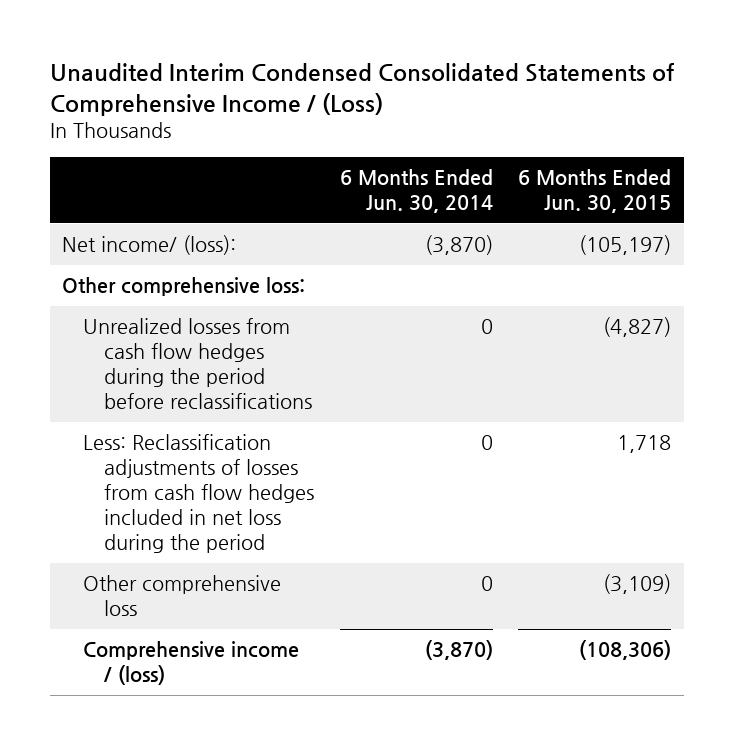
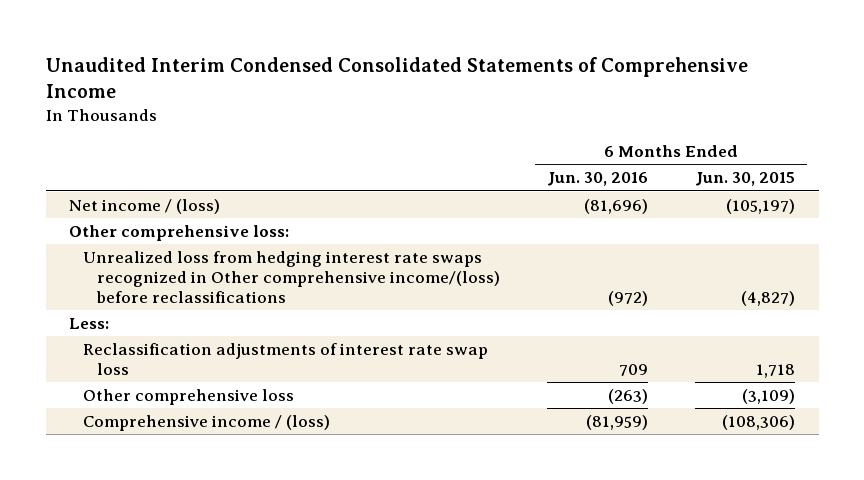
[49,63,675,116] Unaudited Interim Condensed Consolidated Statements of Comprehensive Income / (Loss) -> [45,57,748,99] Unaudited Interim Condensed Consolidated Statements of Comprehensive Income
[339,169,493,214] 6 Months Ended Jun. 30, 2014 -> none
none -> [546,172,648,187] Jun. 30, 2016
[62,235,237,256] Net income/ (loss): -> [69,198,221,214] Net income / (loss)
[83,318,313,410] Unrealized losses from cash flow hedges during the period before reclassifications -> [83,250,500,303] Unrealized loss from hedging interest rate swaps recognized in Other comprehensive income/(loss) before reclassifications
none -> [69,317,110,329] Less:
[83,434,315,554] Less: Reclassification adjustments of losses from cash flow hedges included in net loss during the period -> [83,342,489,375] Reclassification adjustments of interest rate swap loss

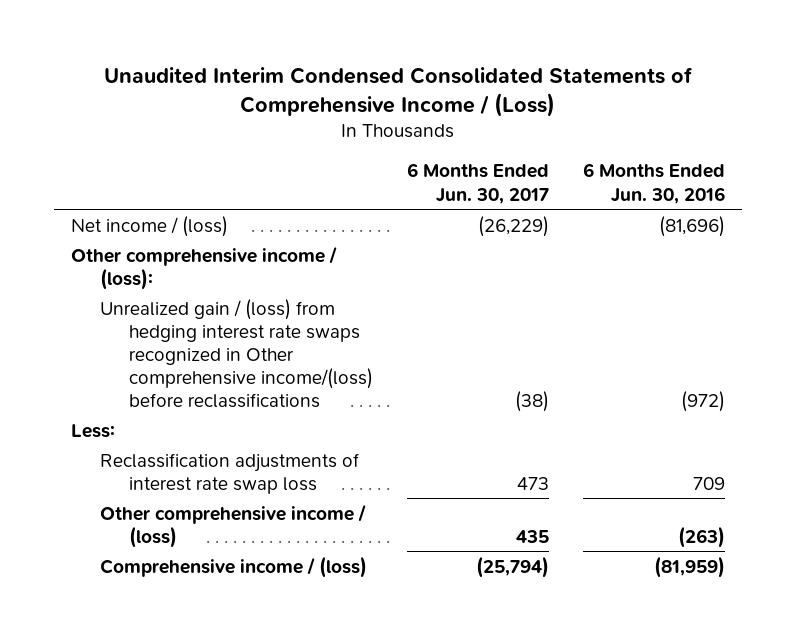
[45,57,748,99] Unaudited Interim Condensed Consolidated Statements of Comprehensive Income -> [103,66,693,117] Unaudited Interim Condensed Consolidated Statements of Comprehensive Income / (Loss)
[695,172,796,187] Jun. 30, 2015 -> none
none -> [407,163,550,204] 6 Months Ended Jun. 30, 2017
[69,224,290,241] Other comprehensive loss: -> [70,245,337,290] Other comprehensive income / (loss):
[83,250,500,303] Unrealized loss from hedging interest rate swaps recognized in Other comprehensive income/(loss) before reclassifications -> [99,298,374,408] Unrealized gain / (loss) from hedging interest rate swaps recognized in Other comprehensive income/(loss) before reclassifications
[83,388,295,405] Other comprehensive loss -> [99,503,366,548] Other comprehensive income / (loss)

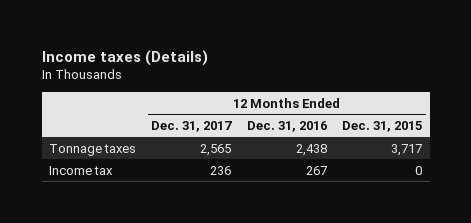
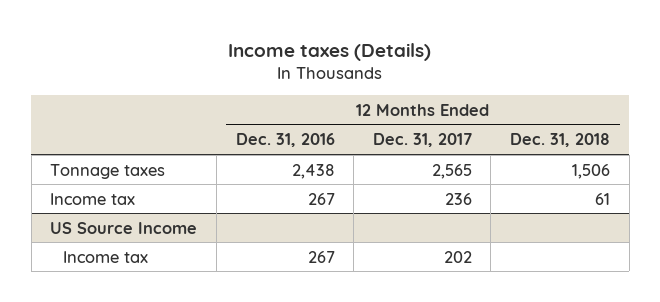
[341,120,422,132] Dec. 31, 2015 -> none
none -> [510,133,611,148] Dec. 31, 2018
none -> [50,221,198,234] US Source Income
none -> [62,250,148,263] Income tax

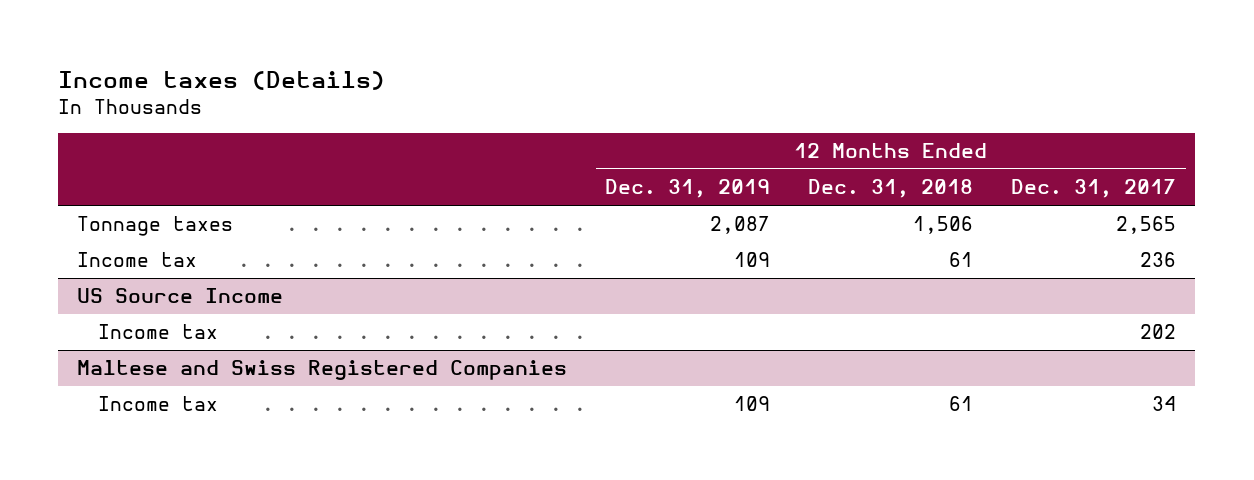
[235,133,335,148] Dec. 31, 2016 -> none
none -> [605,179,771,199] Dec. 31, 2019
none -> [77,360,568,381] Maltese and Swiss Registered Companies
none -> [98,396,219,412] Income tax

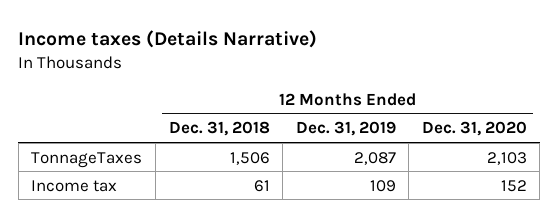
[58,70,386,90] Income taxes (Details) -> [18,30,318,49] Income taxes (Details Narrative)
[1011,179,1177,199] Dec. 31, 2017 -> none
none -> [421,121,527,137] Dec. 31, 2020
[77,252,198,268] Income tax -> none
[77,288,284,304] US Source Income -> none
[98,324,219,340] Income tax -> none
[77,360,568,381] Maltese and Swiss Registered Companies -> none
[77,216,234,237] Tonnage taxes -> [31,151,143,168] TonnageTaxes

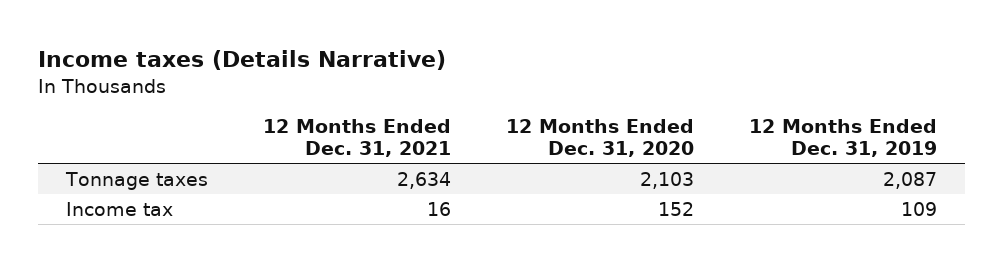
[168,121,270,137] Dec. 31, 2018 -> none
none -> [262,119,451,158] 12 Months Ended Dec. 31, 2021
[31,151,143,168] TonnageTaxes -> [64,172,208,191] Tonnage taxes

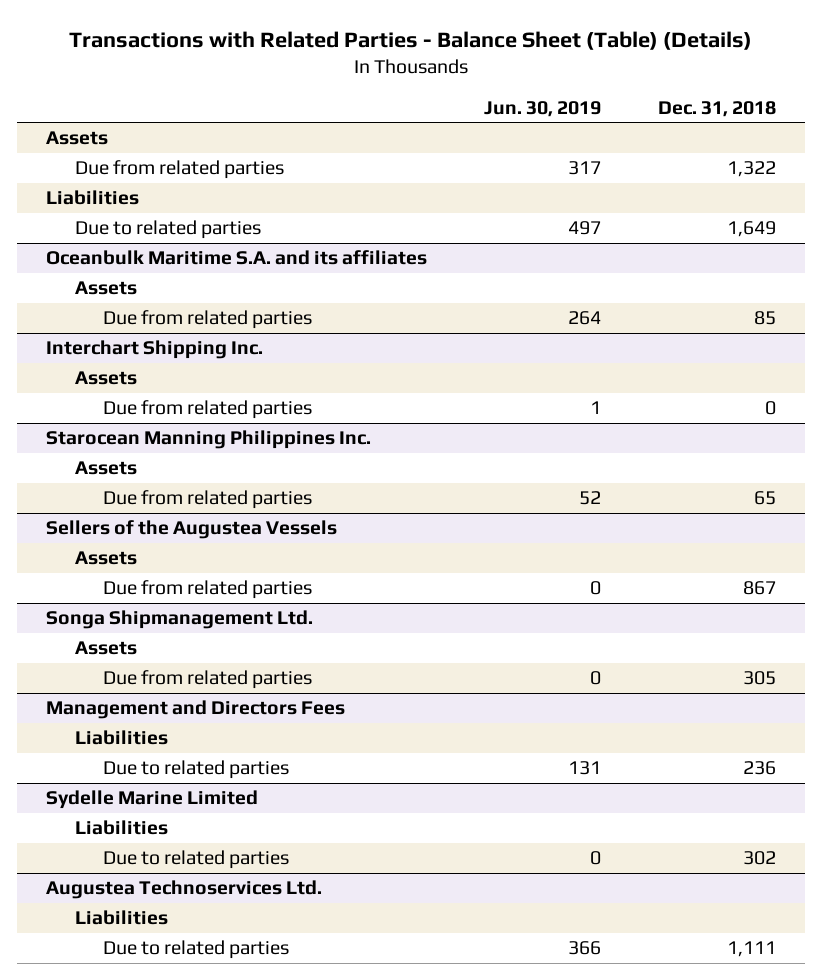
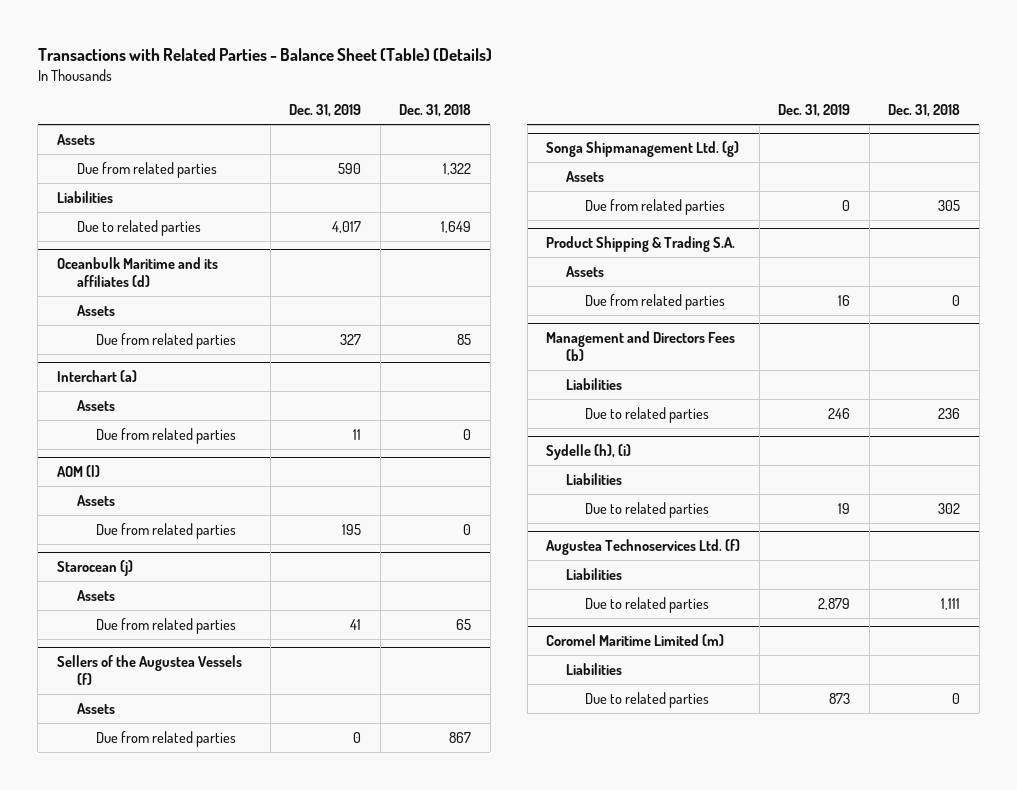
[483,100,601,117] Jun. 30, 2019 -> none
none -> [289,104,362,118] Dec. 31, 2019
[45,250,427,266] Oceanbulk Maritime S.A. and its affiliates -> [57,257,219,287] Oceanbulk Maritime and its affiliates (d)
[45,340,263,360] Interchart Shipping Inc. -> none
none -> [57,370,138,383] Interchart (a)
[45,430,371,450] Starocean Manning Philippines Inc. -> none
none -> [57,465,101,478] AOM (l)
none -> [96,522,237,539] Due from related parties
none -> [57,560,134,577] Starocean (j)
none -> [76,589,115,601] Assets
[45,520,337,540] Sellers of the Augustea Vessels -> [57,655,243,685] Sellers of the Augustea Vessels (f)
[45,610,313,630] Songa Shipmanagement Ltd. -> [546,141,740,158] Songa Shipmanagement Ltd. (g)
none -> [546,236,736,253] Product Shipping & Trading S.A.
none -> [565,265,604,277] Assets
none -> [585,293,726,310] Due from related parties
[45,700,345,720] Management and Directors Fees -> [546,331,736,361] Management and Directors Fees (b)
[45,790,258,810] Sydelle Marine Limited -> [546,444,632,461] Sydelle (h), (i)
[45,880,322,900] Augustea Technoservices Ltd. -> [546,539,741,556] Augustea Technoservices Ltd. (f)
none -> [546,634,725,647] Coromel Maritime Limited (m)
none -> [565,662,622,675] Liabilities
none -> [585,691,710,708] Due to related parties

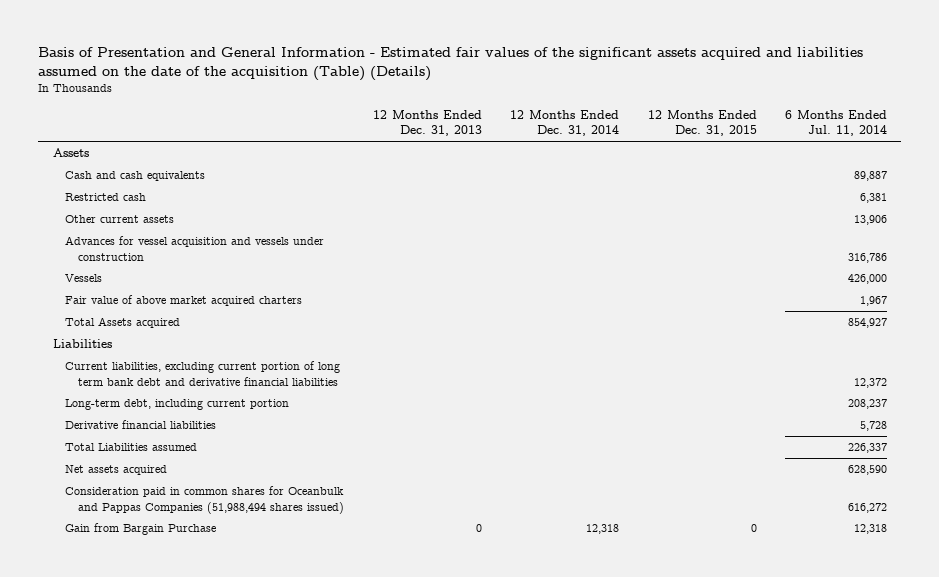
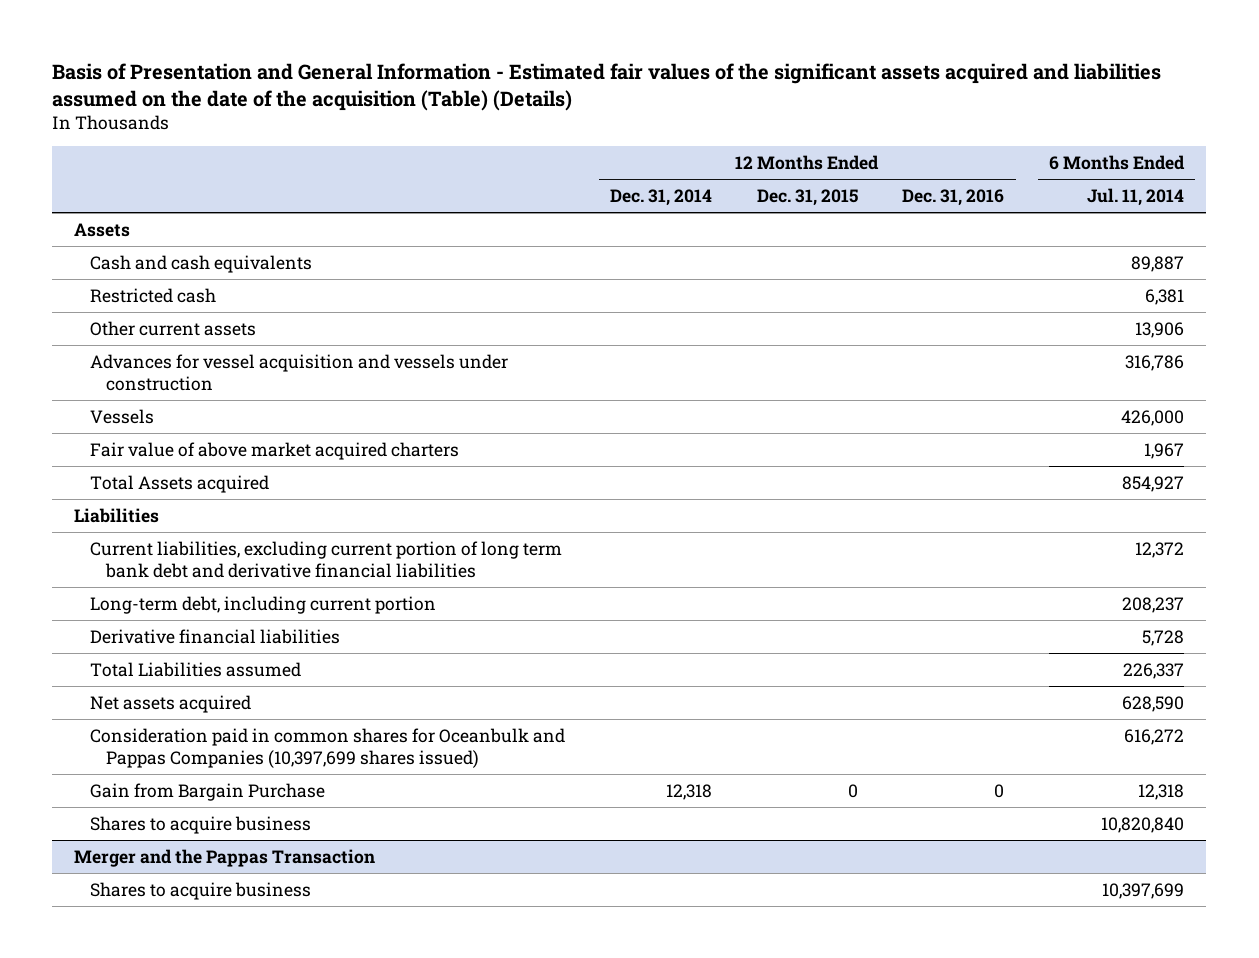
[372,109,482,137] 12 Months Ended Dec. 31, 2013 -> none
none -> [902,188,1005,206] Dec. 31, 2016
[65,486,345,514] Consideration paid in common shares for Oceanbulk and Pappas Companies (51,988,494 shares issued) -> [90,727,566,768] Consideration paid in common shares for Oceanbulk and Pappas Companies (10,397,699 shares issued)
none -> [90,815,312,834] Shares to acquire business
none -> [74,848,376,867] Merger and the Pappas Transaction
none -> [90,881,312,900] Shares to acquire business

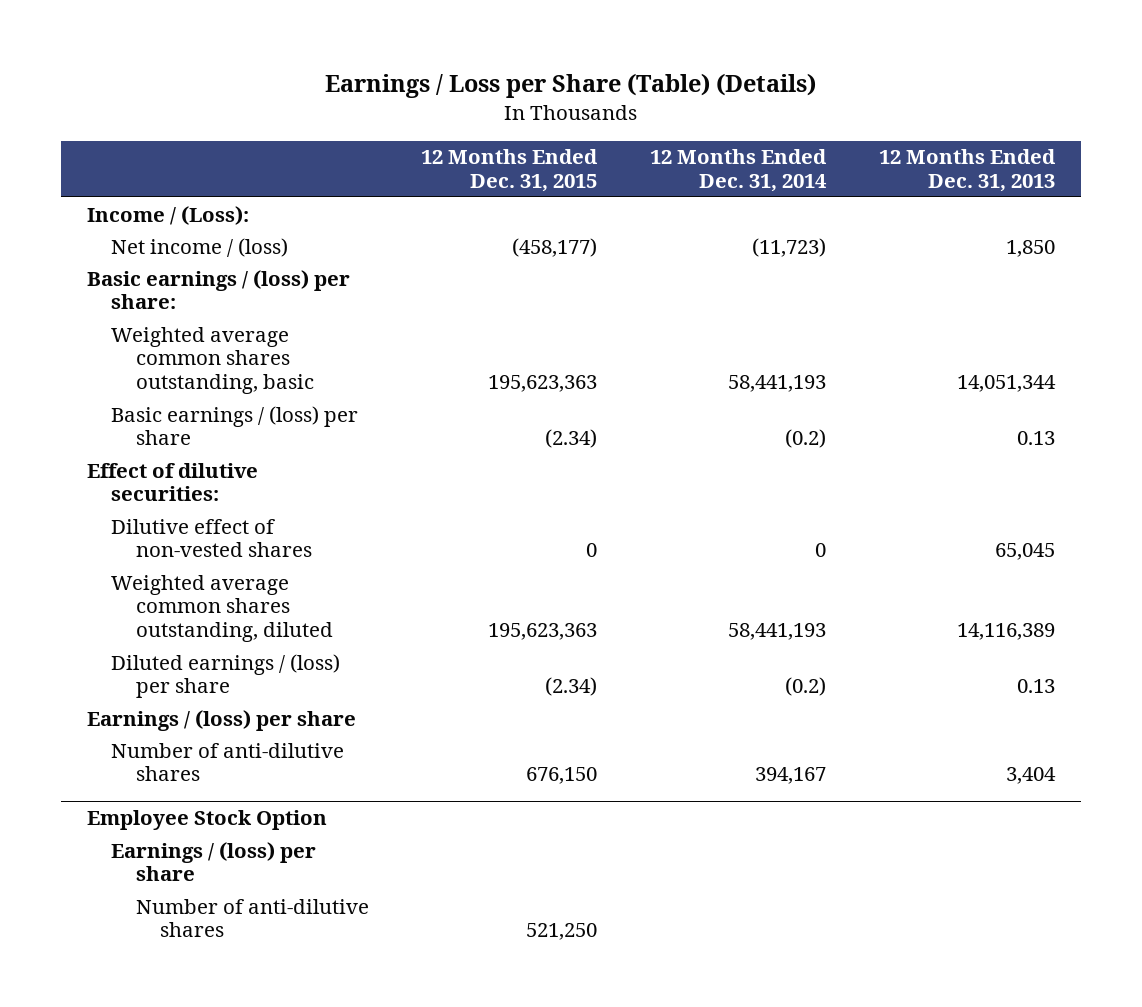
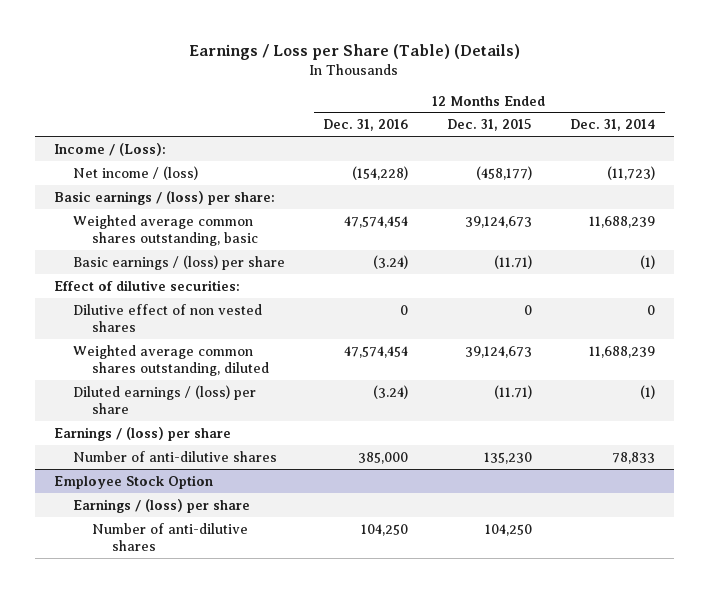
[878,149,1056,192] 12 Months Ended Dec. 31, 2013 -> none
none -> [323,119,409,132] Dec. 31, 2016
[488,374,598,392] 195,623,363 -> [464,215,532,228] 39,124,673
[728,374,827,392] 58,441,193 -> [588,215,655,228] 11,688,239
[545,429,598,449] (2.34) -> [493,254,532,269] (11.71)
[785,429,827,449] (0.2) -> [639,254,655,269] (1)
[111,518,312,558] Dilutive effect of non-vested shares -> [72,303,262,332] Dilutive effect of non vested shares
[488,622,598,640] 195,623,363 -> [464,345,532,358] 39,124,673
[728,622,827,640] 58,441,193 -> [588,345,655,358] 11,688,239
[545,677,598,697] (2.34) -> [493,384,532,399] (11.71)
[785,677,827,697] (0.2) -> [639,384,655,399] (1)
[526,767,598,785] 676,150 -> [483,451,532,464] 135,230
[755,767,827,785] 394,167 -> [611,451,655,464] 78,833
[526,923,598,941] 521,250 -> [484,523,532,536] 104,250

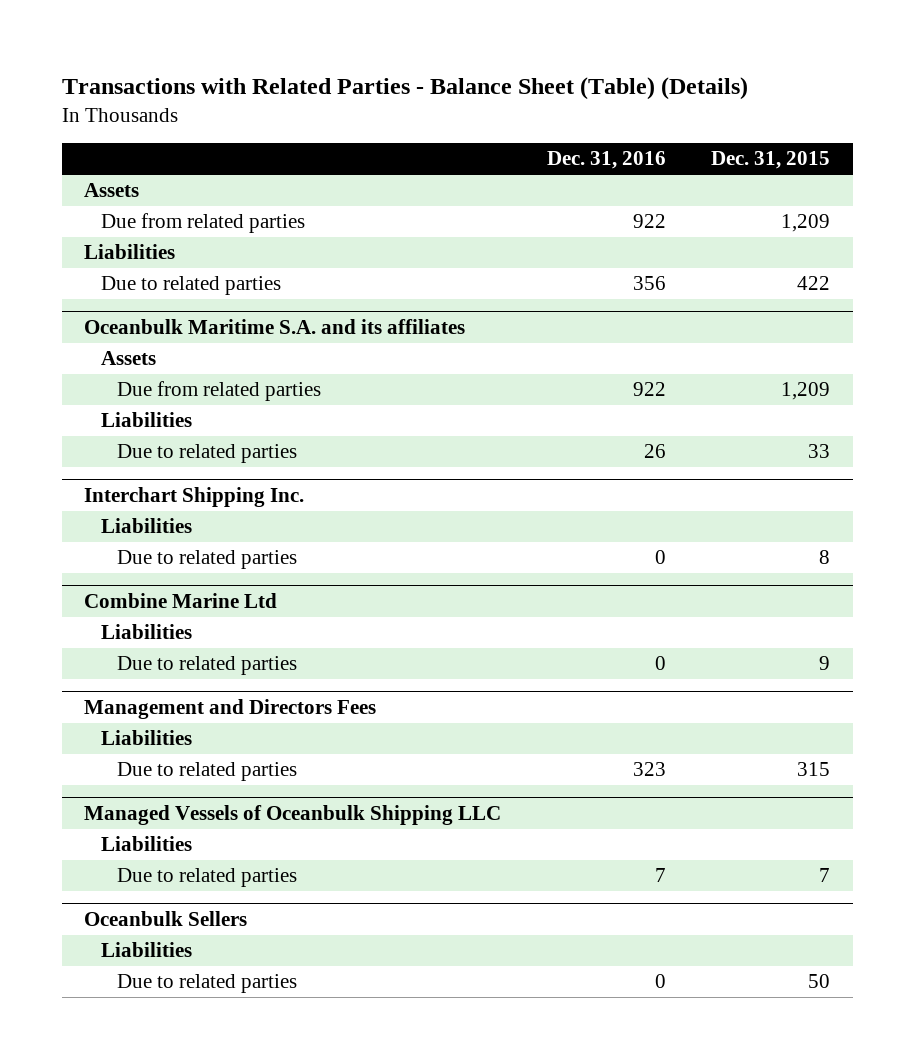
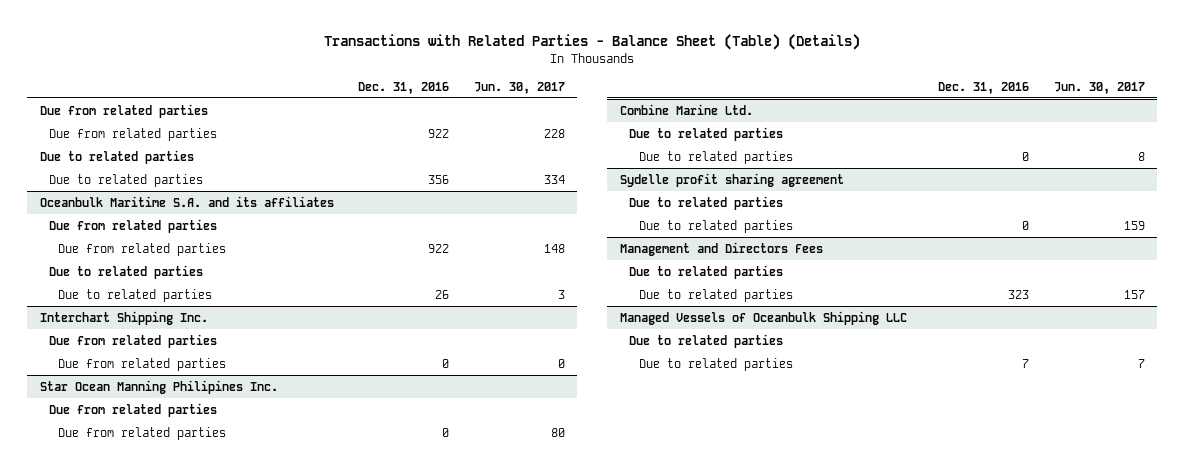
[711,151,831,170] Dec. 31, 2015 -> none
none -> [473,81,565,94] Jun. 30, 2017
[84,183,140,198] Assets -> [39,103,208,118] Due from related parties
[84,244,176,260] Liabilities -> [39,149,194,164] Due to related parties
[100,351,156,366] Assets -> [48,218,217,233] Due from related parties
[100,412,192,428] Liabilities -> [48,264,203,279] Due to related parties
none -> [48,333,217,348] Due from related parties
none -> [58,357,227,371] Due from related parties
none -> [39,379,278,394] Star Ocean Manning Philipines Inc.
none -> [48,402,217,417] Due from related parties
none -> [58,426,227,440] Due from related parties
none -> [619,103,753,115] Combine Marine Ltd.
[100,518,192,534] Liabilities -> [629,126,784,141] Due to related parties
[84,592,278,608] Combine Marine Ltd -> none
none -> [619,172,844,187] Sydelle profit sharing agreement
[100,624,192,640] Liabilities -> [629,195,784,210] Due to related parties
[100,730,192,746] Liabilities -> [629,264,784,279] Due to related parties
[100,836,192,852] Liabilities -> [629,333,784,348] Due to related parties
[84,910,248,926] Oceanbulk Sellers -> none
[100,942,192,958] Liabilities -> none
[116,974,297,994] Due to related parties -> none

